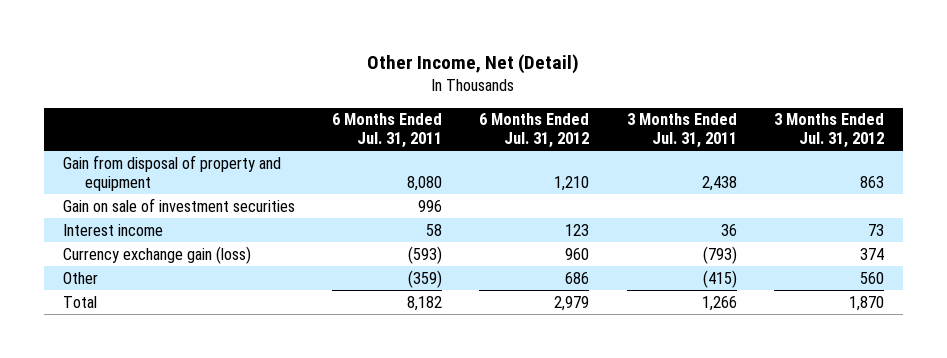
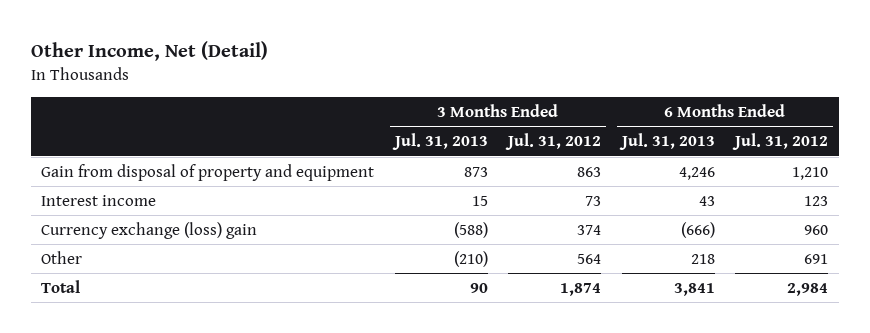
[332,113,443,149] 6 Months Ended Jul. 31, 2011 -> none
[626,113,737,149] 3 Months Ended Jul. 31, 2011 -> none
none -> [391,133,488,151] Jul. 31, 2013
none -> [618,133,715,151] Jul. 31, 2013
[62,197,295,212] Gain on sale of investment securities -> none
[62,245,251,264] Currency exchange gain (loss) -> [41,221,258,239] Currency exchange (loss) gain
[565,271,590,284] 686 -> [804,253,829,264] 691
[860,271,885,284] 560 -> [577,253,602,264] 564
[554,295,590,311] 2,979 -> [787,282,829,296] 2,984
[849,295,885,311] 1,870 -> [560,282,602,296] 1,874

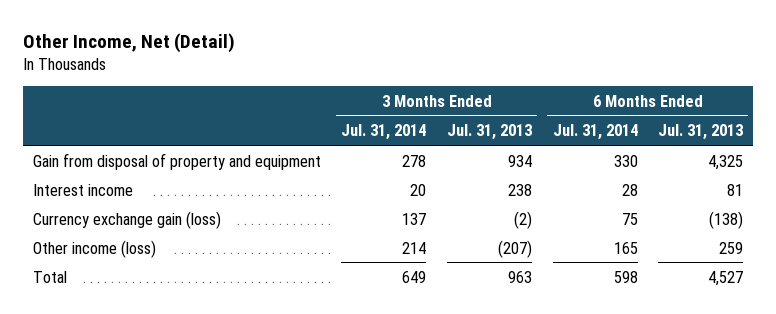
[505,133,602,151] Jul. 31, 2012 -> none
[732,133,829,151] Jul. 31, 2012 -> none
none -> [341,124,427,141] Jul. 31, 2014
none -> [552,124,638,141] Jul. 31, 2014
[463,166,488,177] 873 -> [508,154,533,167] 934
[678,166,715,180] 4,246 -> [708,154,744,170] 4,325
[471,195,488,206] 15 -> [508,183,533,196] 238
[698,195,715,206] 43 -> [727,183,744,196] 81
[41,221,258,239] Currency exchange (loss) gain -> [32,210,221,229] Currency exchange gain (loss)
[453,221,488,238] (588) -> [514,210,533,229] (2)
[680,221,715,238] (666) -> [709,210,744,229] (138)
[41,250,83,264] Other -> [32,239,156,258] Other income (loss)
[453,250,488,267] (210) -> [498,239,533,258] (207)
[690,253,715,264] 218 -> [719,241,744,254] 259
[469,282,488,293] 90 -> [508,270,533,283] 963
[673,282,715,296] 3,841 -> [708,270,744,286] 4,527

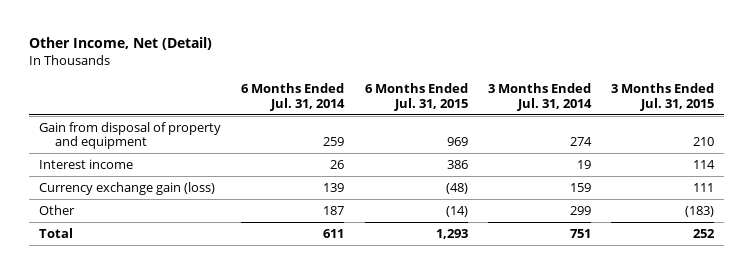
[447,124,533,141] Jul. 31, 2013 -> none
[658,124,744,141] Jul. 31, 2013 -> none
none -> [364,83,468,111] 6 Months Ended Jul. 31, 2015
none -> [610,83,714,111] 3 Months Ended Jul. 31, 2015
[402,154,427,167] 278 -> [569,137,592,147] 274
[613,154,638,167] 330 -> [323,137,345,147] 259
[410,183,427,196] 20 -> [576,159,591,169] 19
[621,183,638,196] 28 -> [330,159,345,169] 26
[402,212,427,225] 137 -> [569,182,591,192] 159
[621,212,638,225] 75 -> [323,182,345,192] 139
[32,239,156,258] Other income (loss) -> [39,204,76,215] Other
[402,241,427,254] 214 -> [569,205,591,215] 299
[613,241,638,254] 165 -> [323,205,345,215] 187
[402,270,427,283] 649 -> [569,228,591,238] 751
[613,270,638,283] 598 -> [323,228,345,238] 611

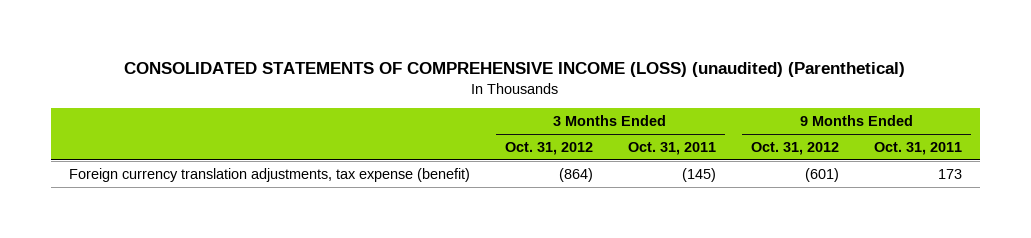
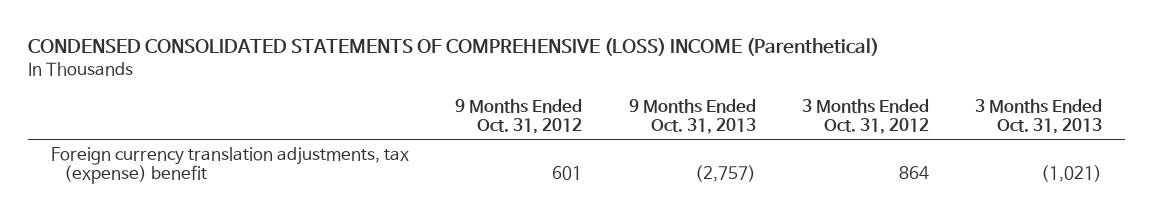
[124,61,906,77] CONSOLIDATED STATEMENTS OF COMPREHENSIVE INCOME (LOSS) (unaudited) (Parenthetical) -> [27,38,879,57] CONDENSED CONSOLIDATED STATEMENTS OF COMPREHENSIVE (LOSS) INCOME (Parenthetical)
[627,142,716,156] Oct. 31, 2011 -> none
[874,142,963,156] Oct. 31, 2011 -> none
none -> [628,98,756,134] 9 Months Ended Oct. 31, 2013
none -> [975,98,1103,134] 3 Months Ended Oct. 31, 2013
[68,167,470,182] Foreign currency translation adjustments, tax expense (benefit) -> [51,147,410,185] Foreign currency translation adjustments, tax (expense) benefit
[558,167,593,182] (864) -> [898,166,929,180] 864
[805,167,840,182] (601) -> [552,166,583,181] 601

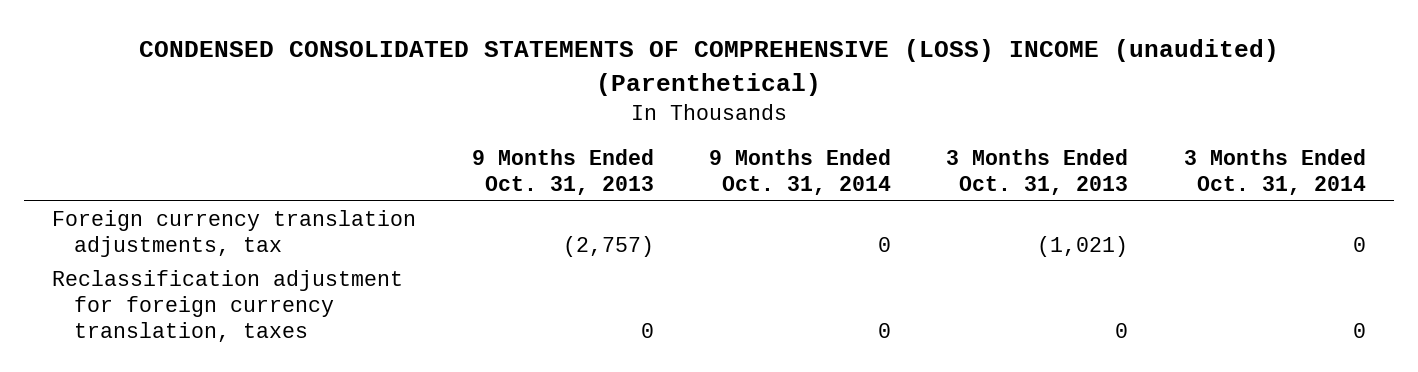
[27,38,879,57] CONDENSED CONSOLIDATED STATEMENTS OF COMPREHENSIVE (LOSS) INCOME (Parenthetical) -> [139,39,1280,96] CONDENSED CONSOLIDATED STATEMENTS OF COMPREHENSIVE (LOSS) INCOME (unaudited) (Parenthetical)
[455,98,583,134] 9 Months Ended Oct. 31, 2012 -> none
[801,98,929,134] 3 Months Ended Oct. 31, 2012 -> none
none -> [709,149,892,195] 9 Months Ended Oct. 31, 2014
none -> [1183,149,1366,195] 3 Months Ended Oct. 31, 2014
[51,147,410,185] Foreign currency translation adjustments, tax (expense) benefit -> [52,210,417,257] Foreign currency translation adjustments, tax
none -> [52,270,404,342] Reclassification adjustment for foreign currency translation, taxes

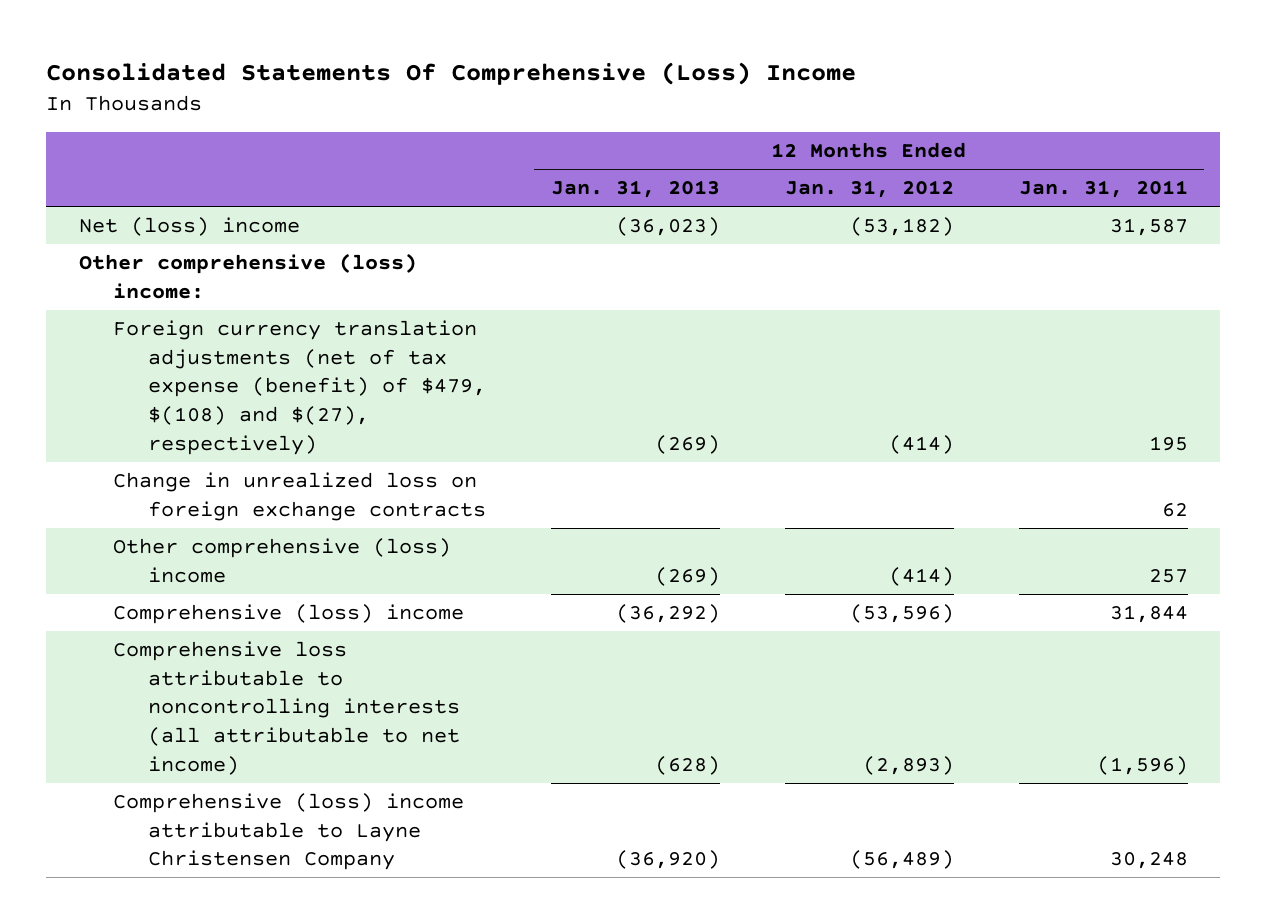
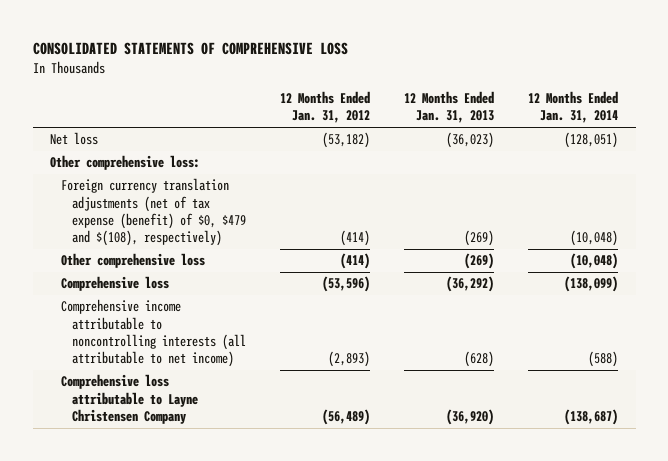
[46,62,857,86] Consolidated Statements Of Comprehensive (Loss) Income -> [32,42,348,56] CONSOLIDATED STATEMENTS OF COMPREHENSIVE LOSS
[1018,180,1188,199] Jan. 31, 2011 -> none
none -> [528,91,619,124] 12 Months Ended Jan. 31, 2014
[113,472,486,521] Change in unrealized loss on foreign exchange contracts -> none
[78,217,300,237] Net (loss) income -> [49,132,98,146] Net loss
[78,253,417,299] Other comprehensive (loss) income: -> [49,155,200,171] Other comprehensive loss:
[113,320,486,455] Foreign currency translation adjustments (net of tax expense (benefit) of $479, $(108) and $(27), respectively) -> [60,178,246,247] Foreign currency translation adjustments (net of tax expense (benefit) of $0, $479 and $(108), respectively)
[113,538,452,583] Other comprehensive (loss) income -> [60,253,205,269] Other comprehensive loss
[113,604,465,625] Comprehensive (loss) income -> [60,276,169,292] Comprehensive loss
[113,641,460,775] Comprehensive loss attributable to noncontrolling interests (all attributable to net income) -> [60,299,246,368] Comprehensive income attributable to noncontrolling interests (all attributable to net income)
[113,793,465,871] Comprehensive (loss) income attributable to Layne Christensen Company -> [60,374,198,425] Comprehensive loss attributable to Layne Christensen Company

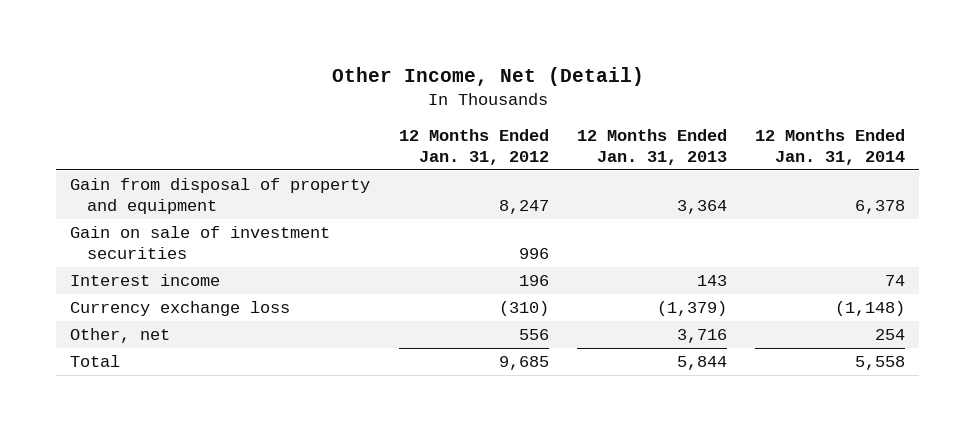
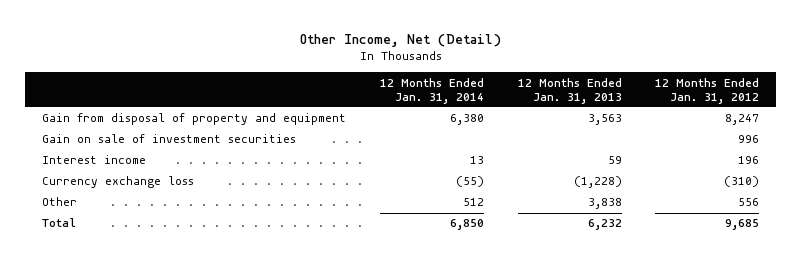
[676,199,727,214] 3,364 -> [587,114,622,126] 3,563
[855,199,906,214] 6,378 -> [449,114,484,126] 6,380
[696,275,727,287] 143 -> [607,156,622,165] 59
[885,275,906,287] 74 -> [469,156,484,165] 13
[656,301,727,317] (1,379) -> [573,176,622,189] (1,228)
[835,301,906,317] (1,148) -> [455,176,484,188] (55)
[70,328,171,344] Other, net -> [42,197,78,207] Other
[676,329,727,344] 3,716 -> [587,198,622,210] 3,838
[875,329,906,341] 254 -> [462,198,484,207] 512
[676,356,727,371] 5,844 -> [587,219,622,231] 6,232
[855,356,906,371] 5,558 -> [449,219,484,231] 6,850

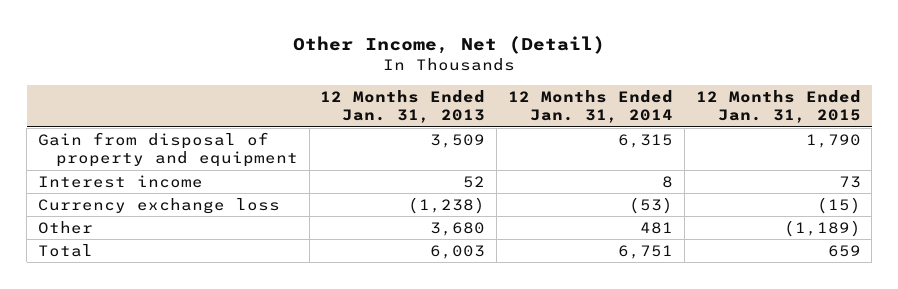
[655,77,760,104] 12 Months Ended Jan. 31, 2012 -> none
none -> [695,89,861,124] 12 Months Ended Jan. 31, 2015
[42,134,297,144] Gain on sale of investment securities -> none
[449,114,484,126] 6,380 -> [617,133,673,148] 6,315
[587,114,622,126] 3,563 -> [430,133,486,148] 3,509
[469,156,484,165] 13 -> [661,175,673,188] 8
[607,156,622,165] 59 -> [463,175,486,188] 52
[455,176,484,188] (55) -> [628,196,673,214] (53)
[573,176,622,189] (1,228) -> [408,196,486,214] (1,238)
[462,198,484,207] 512 -> [639,221,673,234] 481
[587,198,622,210] 3,838 -> [430,221,486,236] 3,680
[449,219,484,231] 6,850 -> [617,244,673,259] 6,751
[587,219,622,231] 6,232 -> [430,244,486,259] 6,003

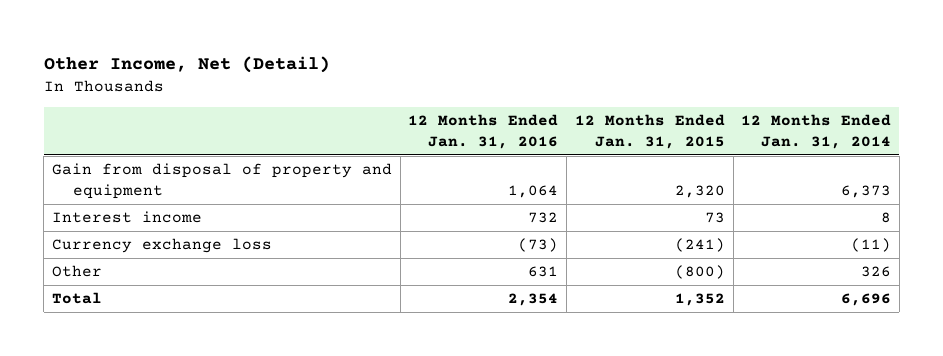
[320,89,486,124] 12 Months Ended Jan. 31, 2013 -> none
none -> [408,113,559,149] 12 Months Ended Jan. 31, 2016
[617,133,673,148] 6,315 -> [841,185,892,199] 6,373
[805,133,861,148] 1,790 -> [674,185,725,199] 2,320
[628,196,673,214] (53) -> [851,238,892,253] (11)
[816,196,861,214] (15) -> [674,238,725,253] (241)
[639,221,673,234] 481 -> [861,266,892,278] 326
[783,219,861,237] (1,189) -> [674,265,725,280] (800)
[617,244,673,259] 6,751 -> [841,293,892,307] 6,696
[827,244,861,257] 659 -> [674,293,725,307] 1,352

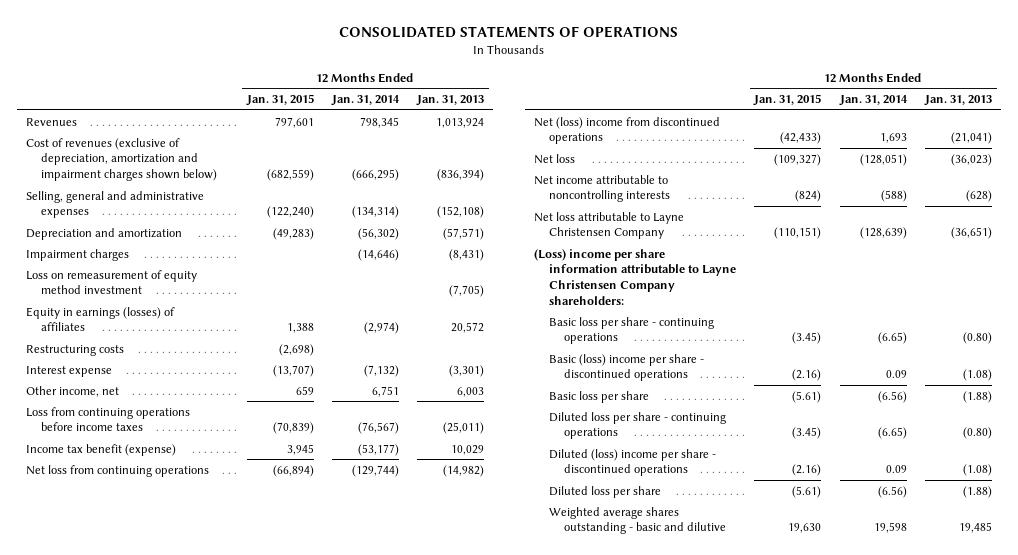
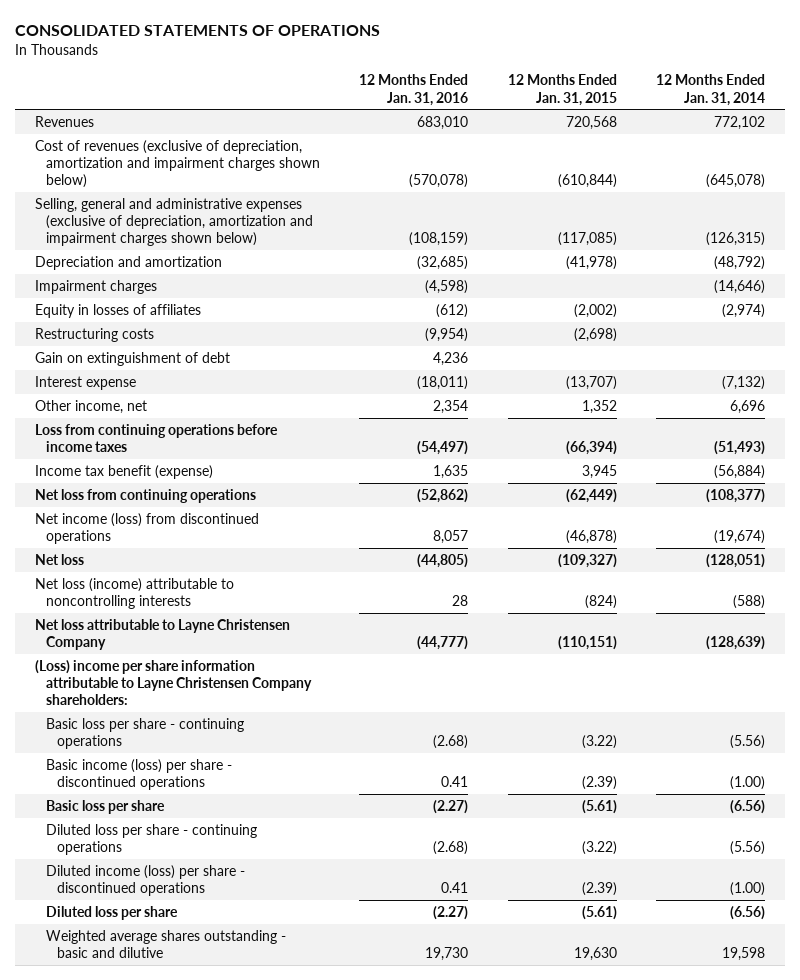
[416,95,485,107] Jan. 31, 2013 -> none
none -> [359,74,469,106] 12 Months Ended Jan. 31, 2016
[274,116,314,128] 797,601 -> [565,115,617,130] 720,568
[359,116,399,128] 798,345 -> [714,115,766,130] 772,102
[266,168,314,181] (682,559) -> [557,174,617,189] (610,844)
[351,168,399,181] (666,295) -> [706,174,766,189] (645,078)
[26,190,205,219] Selling, general and administrative expenses -> [34,197,313,247] Selling, general and administrative expenses (exclusive of depreciation, amortization and impairment charges shown below)
[266,206,314,219] (122,240) -> [557,232,617,247] (117,085)
[351,206,399,219] (134,314) -> [706,232,766,247] (126,315)
[272,227,314,240] (49,283) -> [565,255,617,270] (41,978)
[357,227,399,240] (56,302) -> [714,255,766,270] (48,792)
[26,269,198,295] Loss on remeasurement of equity method investment -> none
[26,306,176,332] Equity in earnings (losses) of affiliates -> [34,303,201,318] Equity in losses of affiliates
[286,323,314,334] 1,388 -> [573,303,617,318] (2,002)
none -> [34,351,230,366] Gain on extinguishment of debt
[295,385,314,395] 659 -> [581,399,617,414] 1,352
[371,385,399,397] 6,751 -> [730,399,766,414] 6,696
[272,422,314,435] (70,839) -> [565,441,617,456] (66,394)
[357,422,399,435] (76,567) -> [714,441,766,456] (51,493)
[357,443,399,456] (53,177) -> [714,464,766,479] (56,884)
[272,464,314,477] (66,894) -> [565,488,617,503] (62,449)
[351,464,399,477] (129,744) -> [706,488,766,503] (108,377)
[534,116,721,145] Net (loss) income from discontinued operations -> [34,512,259,545] Net income (loss) from discontinued operations
[780,132,822,145] (42,433) -> [565,530,617,545] (46,878)
[879,133,907,144] 1,693 -> [714,530,766,545] (19,674)
[534,174,671,203] Net income attributable to noncontrolling interests -> [34,577,234,610] Net loss (income) attributable to noncontrolling interests
[792,332,822,345] (3.45) -> [581,735,617,750] (3.22)
[877,332,907,345] (6.65) -> [730,735,766,750] (5.56)
[549,353,705,382] Basic (loss) income per share - discontinued operations -> [45,758,232,791] Basic income (loss) per share - discontinued operations
[792,369,822,382] (2.16) -> [581,776,617,791] (2.39)
[885,370,907,379] 0.09 -> [730,776,766,791] (1.00)
[792,427,822,440] (3.45) -> [581,841,617,856] (3.22)
[877,427,907,440] (6.65) -> [730,841,766,856] (5.56)
[549,448,717,477] Diluted (loss) income per share - discontinued operations -> [45,864,245,897] Diluted income (loss) per share - discontinued operations
[792,464,822,477] (2.16) -> [581,882,617,897] (2.39)
[885,465,907,474] 0.09 -> [730,882,766,897] (1.00)

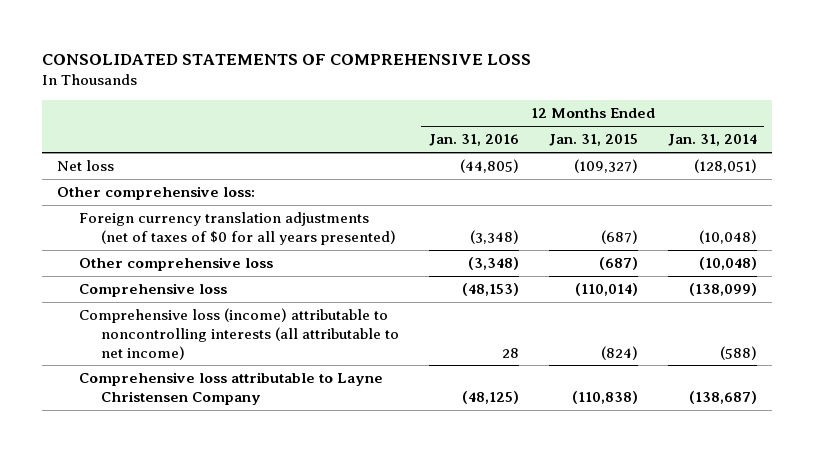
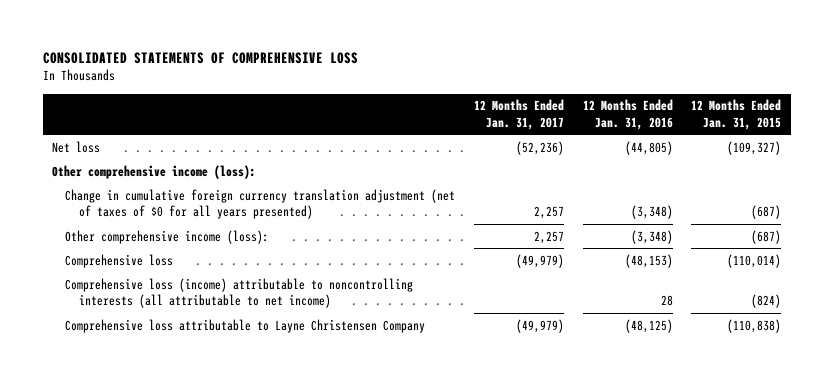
[667,134,757,147] Jan. 31, 2014 -> none
none -> [474,99,565,130] 12 Months Ended Jan. 31, 2017
[56,186,255,201] Other comprehensive loss: -> [51,164,256,179] Other comprehensive income (loss):
[78,212,396,245] Foreign currency translation adjustments (net of taxes of $0 for all years presented) -> [65,188,456,220] Change in cumulative foreign currency translation adjustment (net of taxes of $0 for all years presented)
[78,257,273,272] Other comprehensive loss -> [65,229,270,244] Other comprehensive income (loss):

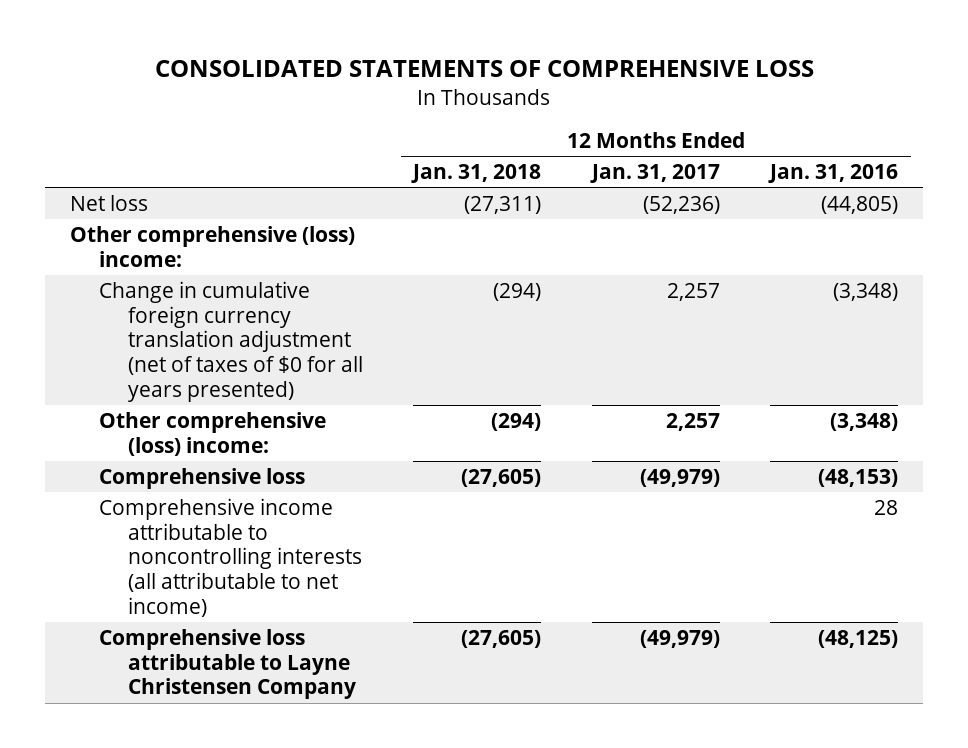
[691,99,782,130] 12 Months Ended Jan. 31, 2015 -> none
none -> [411,164,542,184] Jan. 31, 2018
[51,164,256,179] Other comprehensive income (loss): -> [70,225,356,267] Other comprehensive (loss) income:
[65,229,270,244] Other comprehensive income (loss): -> [98,411,326,456] Other comprehensive (loss) income:
[65,277,414,309] Comprehensive loss (income) attributable to noncontrolling interests (all attributable to net income) -> [98,497,362,618] Comprehensive income attributable to noncontrolling interests (all attributable to net income)

